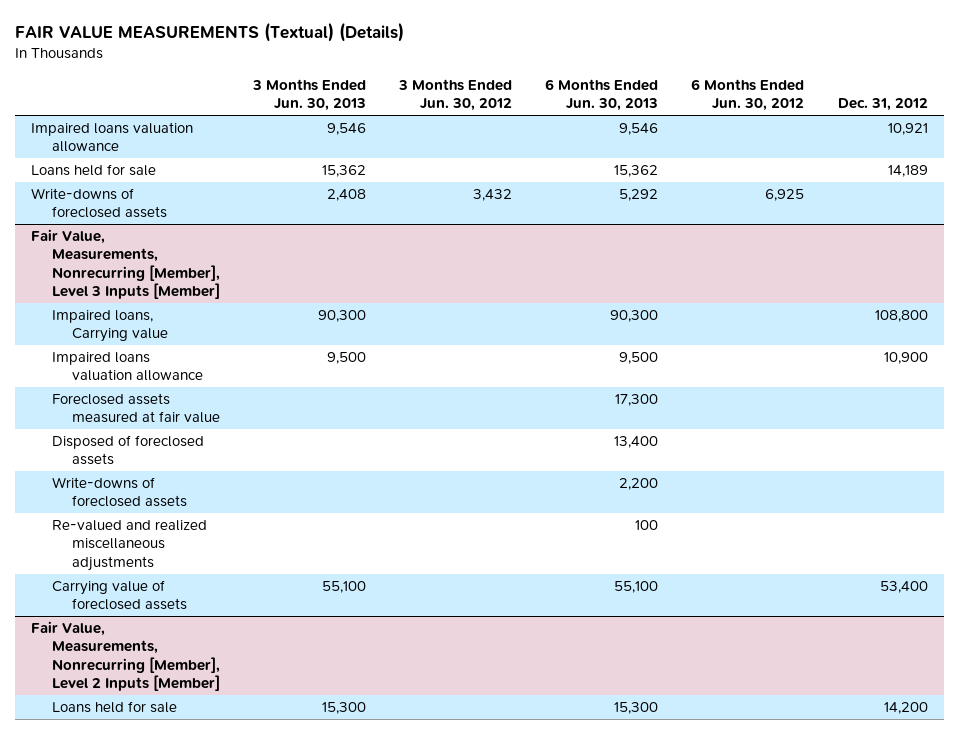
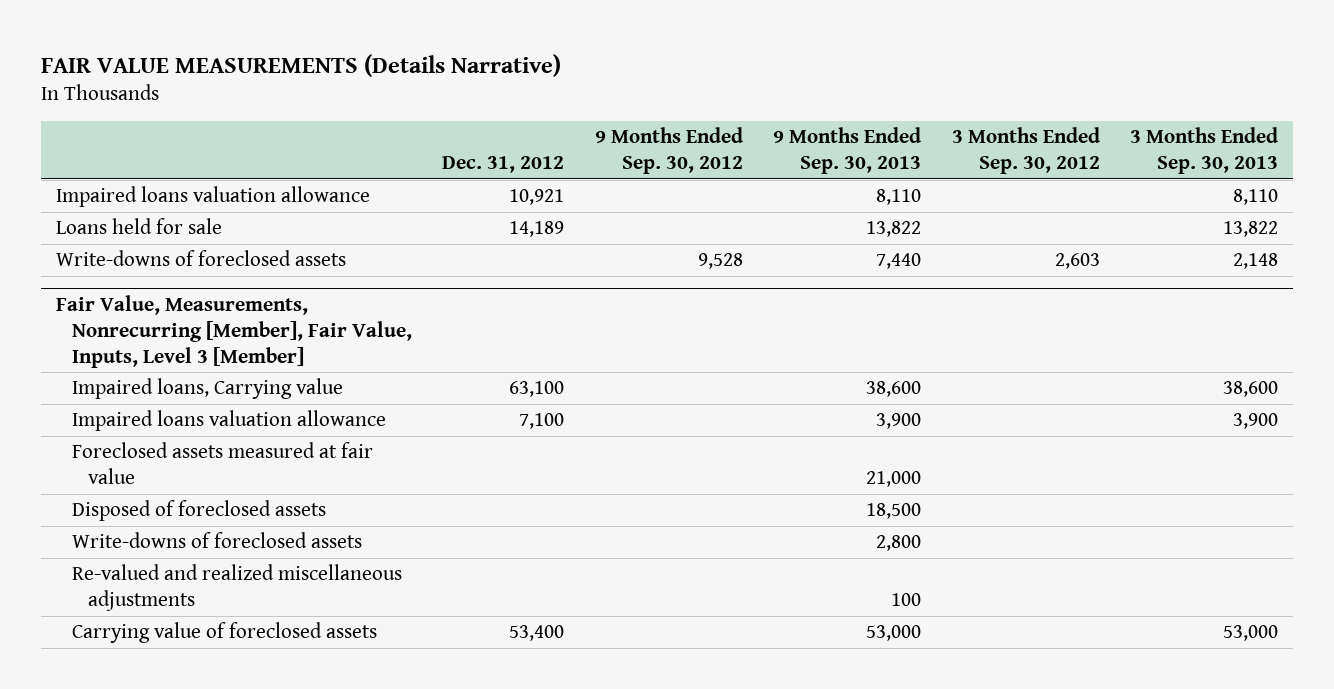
[14,21,404,42] FAIR VALUE MEASUREMENTS (Textual) (Details) -> [40,53,561,77] FAIR VALUE MEASUREMENTS (Details Narrative)
[252,78,367,112] 3 Months Ended Jun. 30, 2013 -> none
[398,78,513,112] 3 Months Ended Jun. 30, 2012 -> none
[545,78,659,112] 6 Months Ended Jun. 30, 2013 -> none
[691,78,805,112] 6 Months Ended Jun. 30, 2012 -> none
none -> [594,127,743,175] 9 Months Ended Sep. 30, 2012
none -> [773,127,922,175] 9 Months Ended Sep. 30, 2013
none -> [951,127,1100,175] 3 Months Ended Sep. 30, 2012
none -> [1130,127,1279,175] 3 Months Ended Sep. 30, 2013
[31,229,220,299] Fair Value, Measurements, Nonrecurring [Member], Level 3 Inputs [Member] -> [55,295,412,368] Fair Value, Measurements, Nonrecurring [Member], Fair Value, Inputs, Level 3 [Member]
[874,310,928,323] 108,800 -> [509,381,565,398] 63,100
[883,352,928,365] 10,900 -> [519,413,565,430] 7,100
[31,621,220,691] Fair Value, Measurements, Nonrecurring [Member], Level 2 Inputs [Member] -> none
[51,701,177,714] Loans held for sale -> none

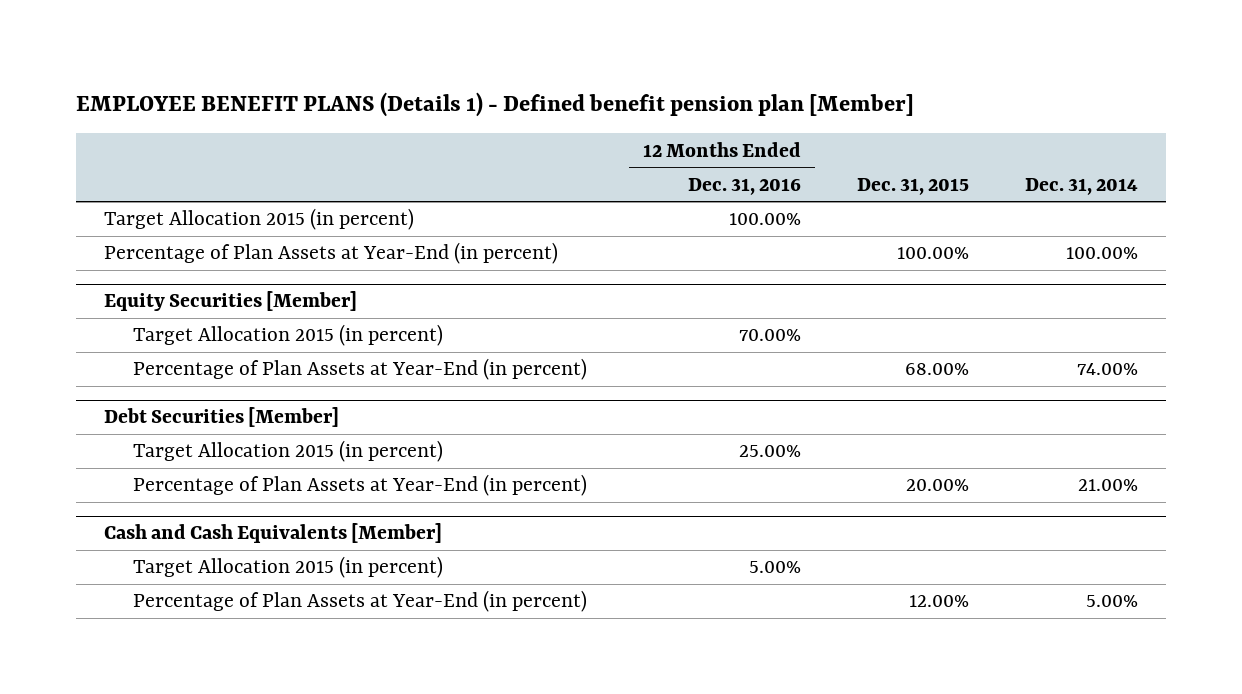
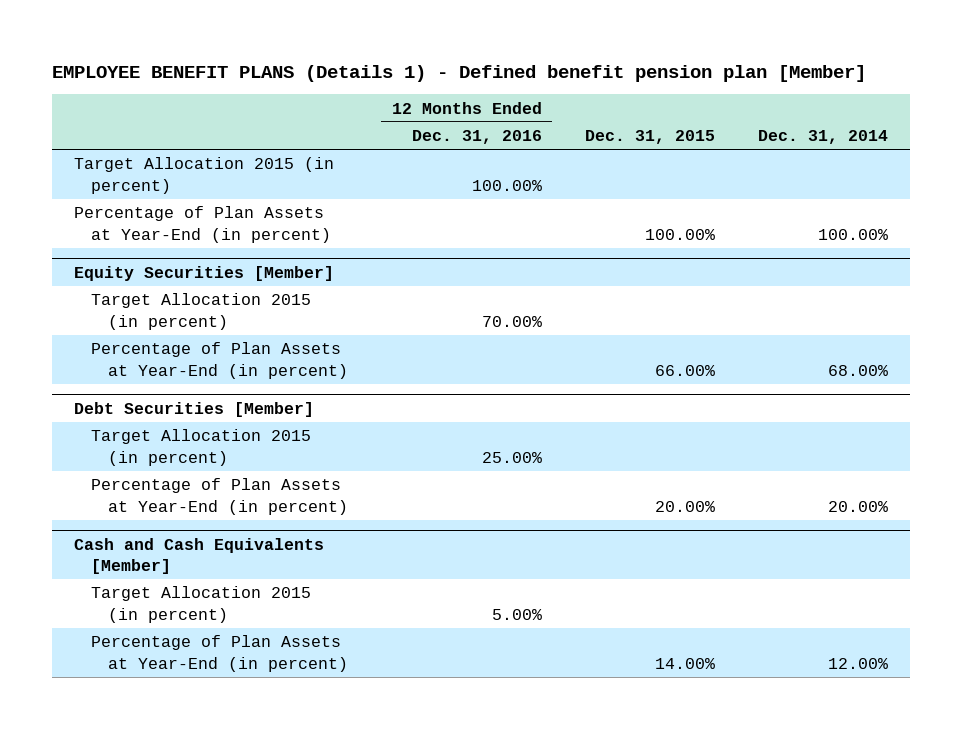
[905,363,970,376] 68.00% -> [654,364,715,376] 66.00%
[1077,363,1139,376] 74.00% -> [828,364,889,376] 68.00%
[1078,479,1139,492] 21.00% -> [828,500,889,512] 20.00%
[909,595,970,608] 12.00% -> [654,657,715,669] 14.00%
[1086,595,1139,608] 5.00% -> [828,657,889,669] 12.00%

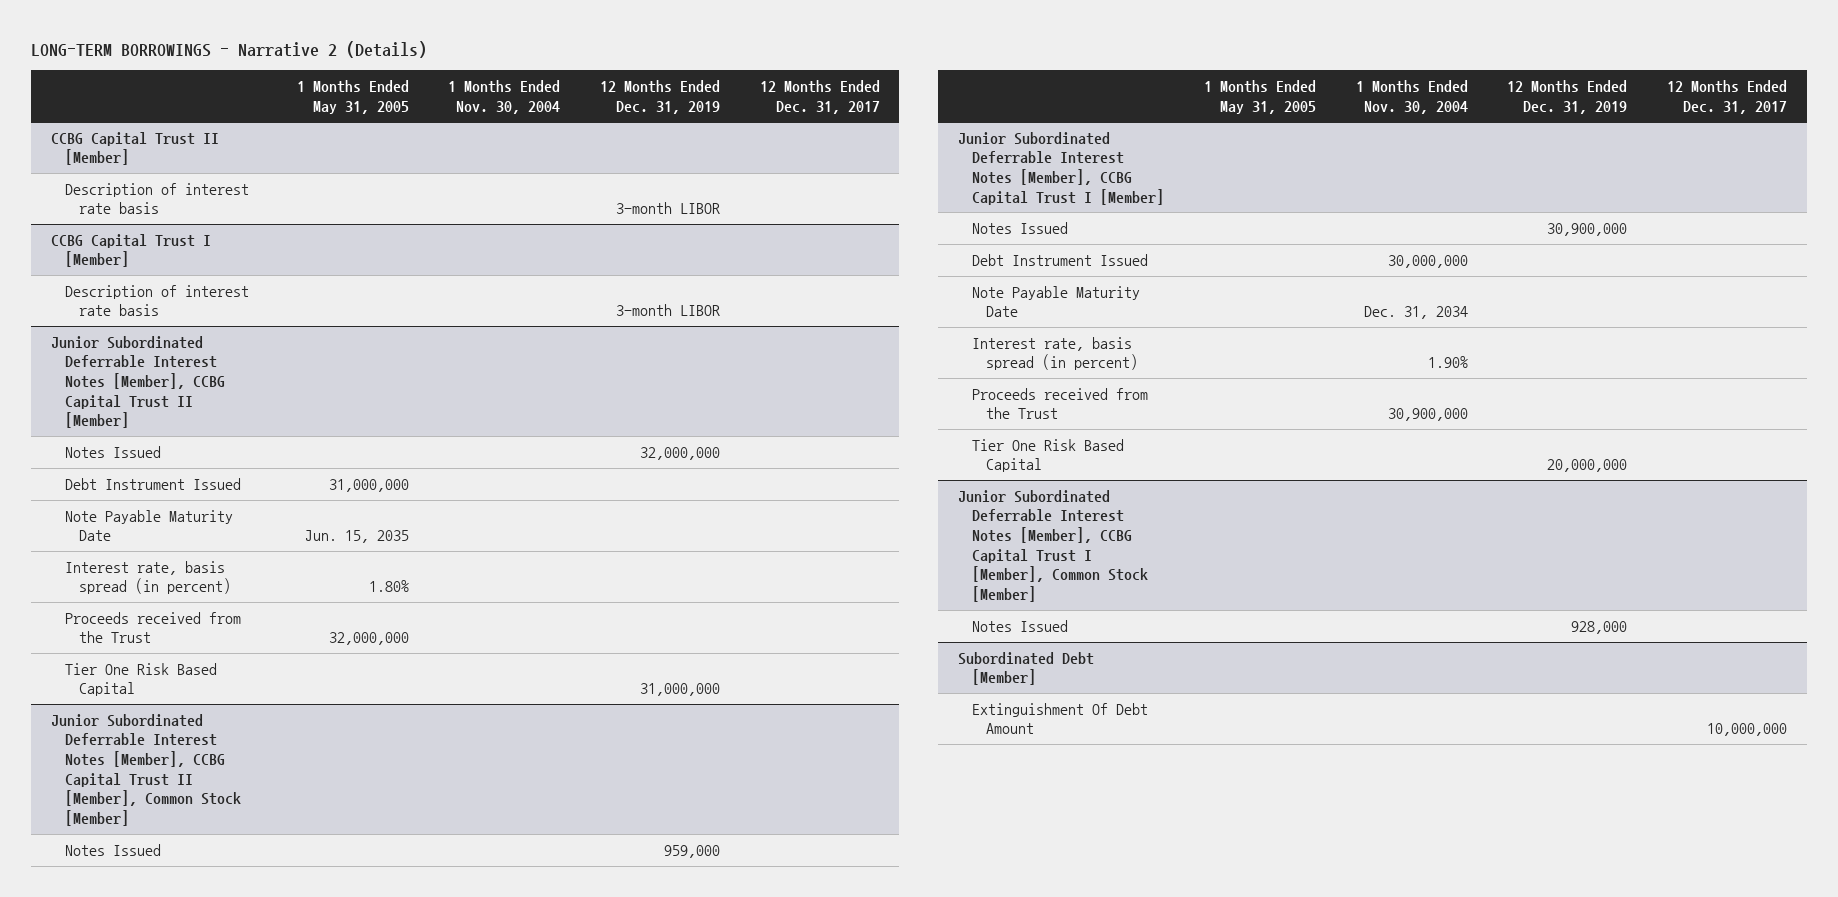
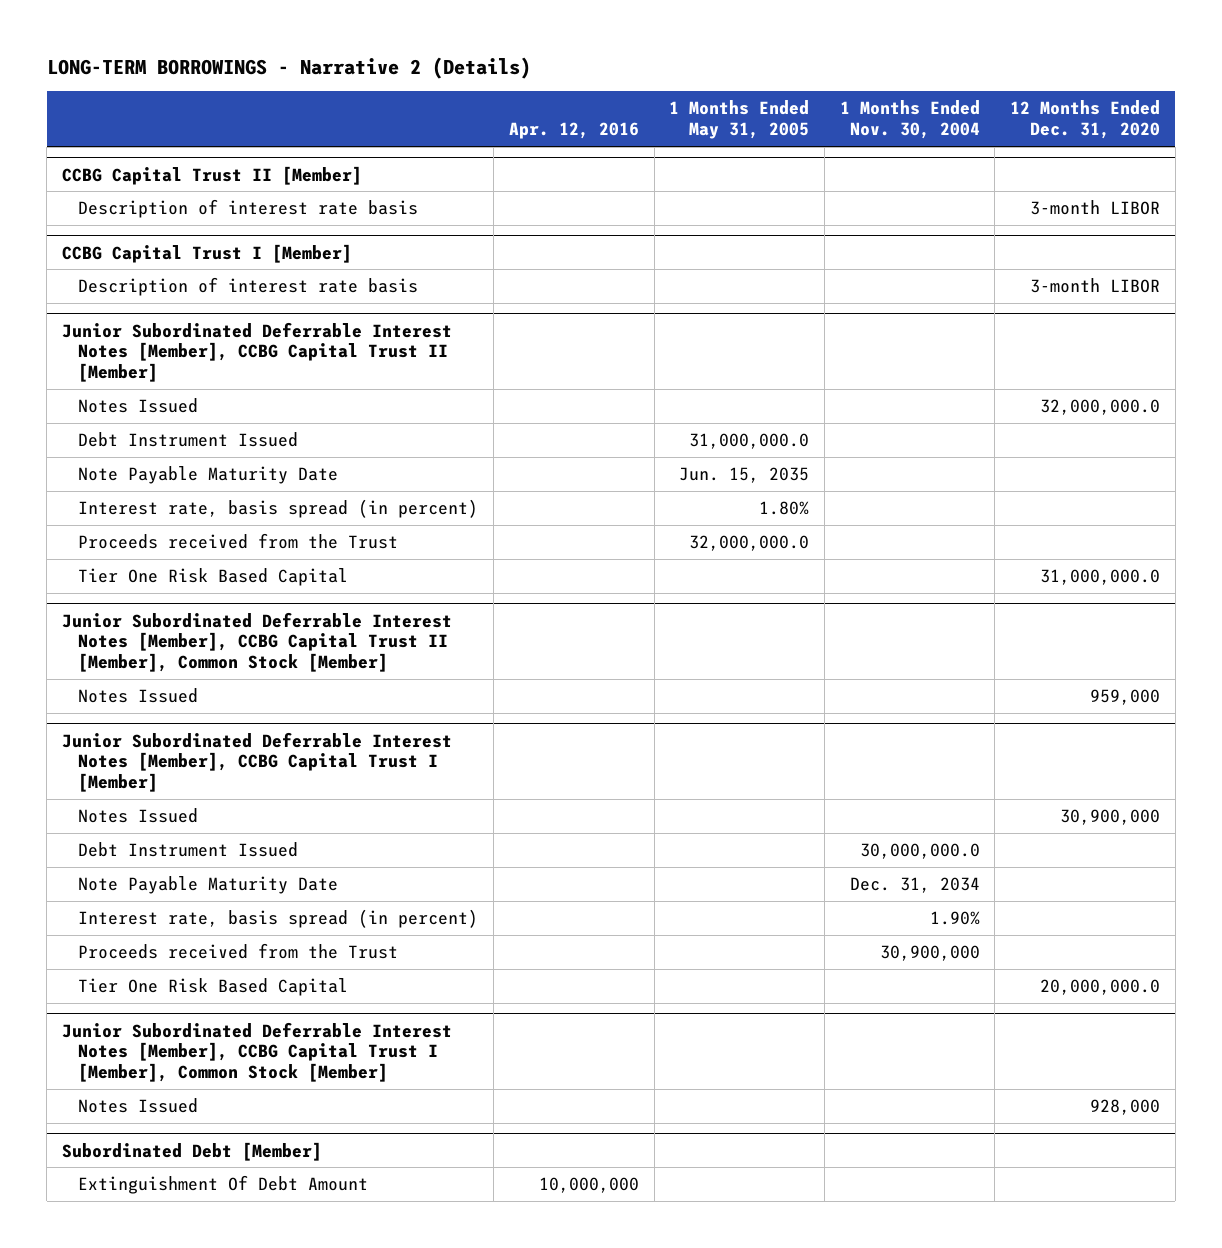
[599,79,720,114] 12 Months Ended Dec. 31, 2019 -> none
[759,79,880,114] 12 Months Ended Dec. 31, 2017 -> none
none -> [508,122,639,140] Apr. 12, 2016
none -> [1010,100,1161,140] 12 Months Ended Dec. 31, 2020
[328,478,409,492] 31,000,000 -> [689,433,810,450] 31,000,000.0
[328,632,409,646] 32,000,000 -> [689,535,810,552] 32,000,000.0
[1387,254,1468,268] 30,000,000 -> [859,843,980,860] 30,000,000.0

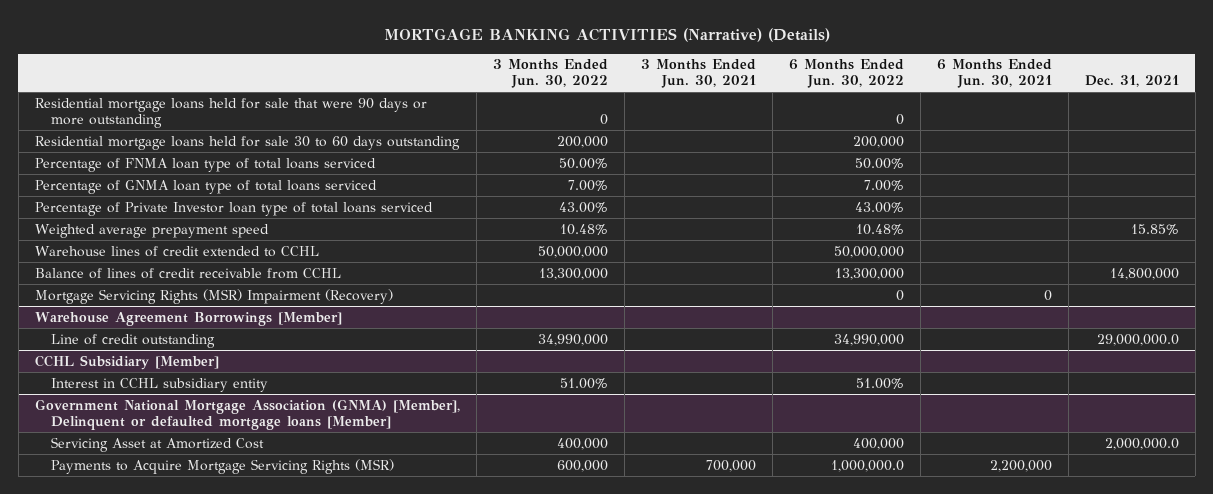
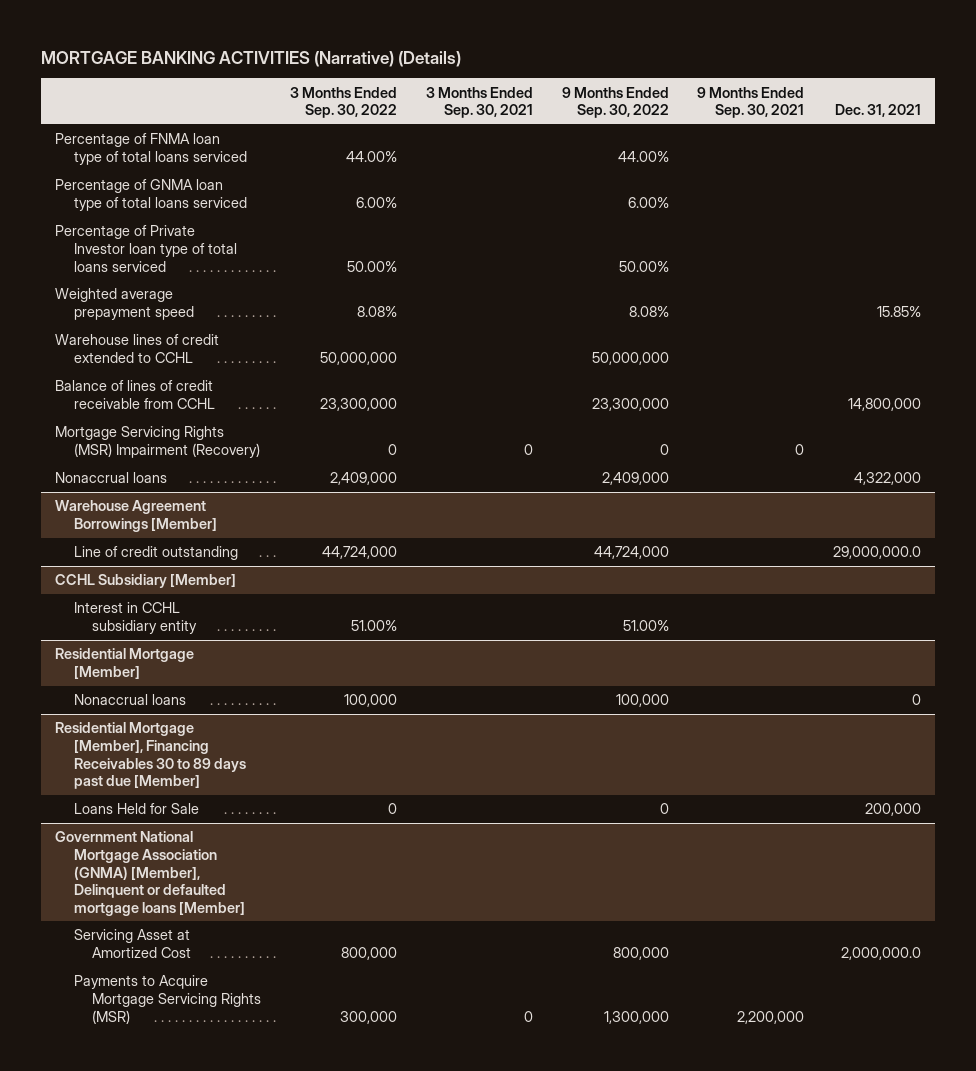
[492,59,608,89] 3 Months Ended Jun. 30, 2022 -> none
[640,59,756,89] 3 Months Ended Jun. 30, 2021 -> none
[788,59,904,89] 6 Months Ended Jun. 30, 2022 -> none
[936,59,1052,89] 6 Months Ended Jun. 30, 2021 -> none
none -> [290,86,398,119] 3 Months Ended Sep. 30, 2022
none -> [425,86,533,119] 3 Months Ended Sep. 30, 2021
none -> [561,86,669,119] 9 Months Ended Sep. 30, 2022
none -> [697,86,805,119] 9 Months Ended Sep. 30, 2021
[34,97,427,128] Residential mortgage loans held for sale that were 90 days or more outstanding -> none
[34,135,460,150] Residential mortgage loans held for sale 30 to 60 days outstanding -> none
none -> [55,472,168,484] Nonaccrual loans
none -> [55,648,195,679] Residential Mortgage [Member]
none -> [73,694,186,706] Nonaccrual loans
none -> [55,722,246,790] Residential Mortgage [Member], Financing Receivables 30 to 89 days past due [Member]
none -> [73,803,199,815] Loans Held for Sale

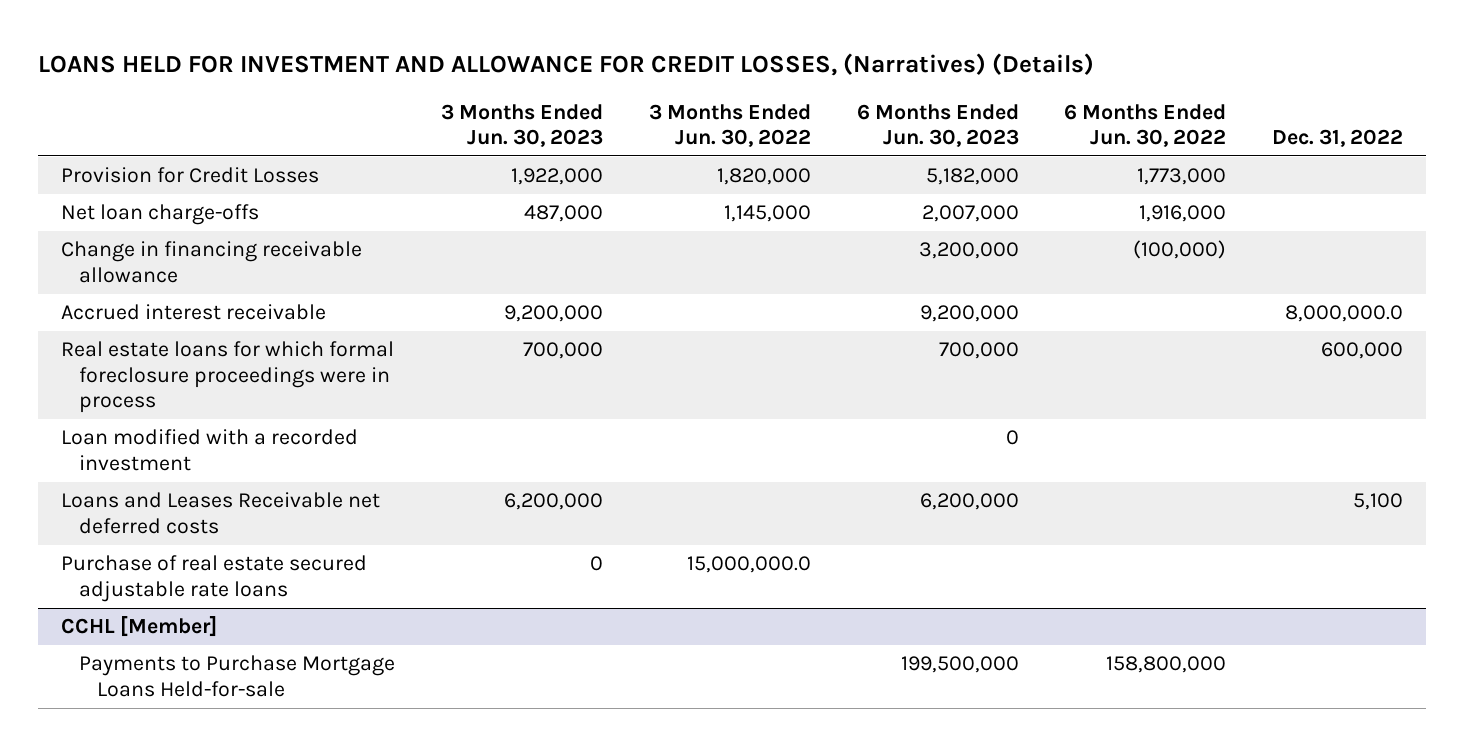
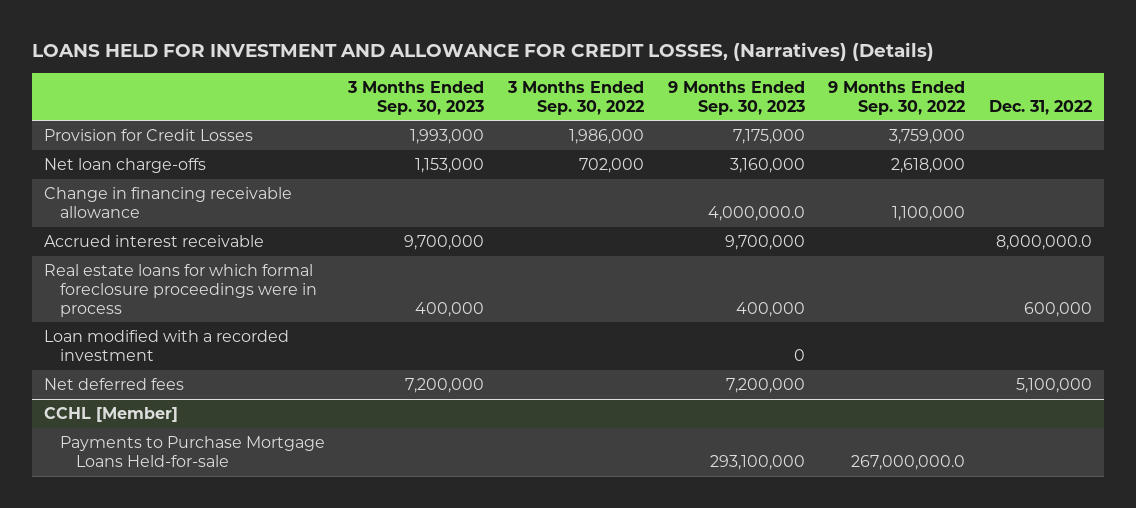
[440,103,603,147] 3 Months Ended Jun. 30, 2023 -> none
[648,103,811,147] 3 Months Ended Jun. 30, 2022 -> none
[856,103,1019,147] 6 Months Ended Jun. 30, 2023 -> none
[1064,103,1227,147] 6 Months Ended Jun. 30, 2022 -> none
none -> [347,80,485,115] 3 Months Ended Sep. 30, 2023
none -> [507,80,645,115] 3 Months Ended Sep. 30, 2022
none -> [667,80,805,115] 9 Months Ended Sep. 30, 2023
none -> [828,80,966,115] 9 Months Ended Sep. 30, 2022
[61,492,381,534] Loans and Leases Receivable net deferred costs -> none
[61,555,368,602] Purchase of real estate secured adjustable rate loans -> none
none -> [43,377,184,390] Net deferred fees

